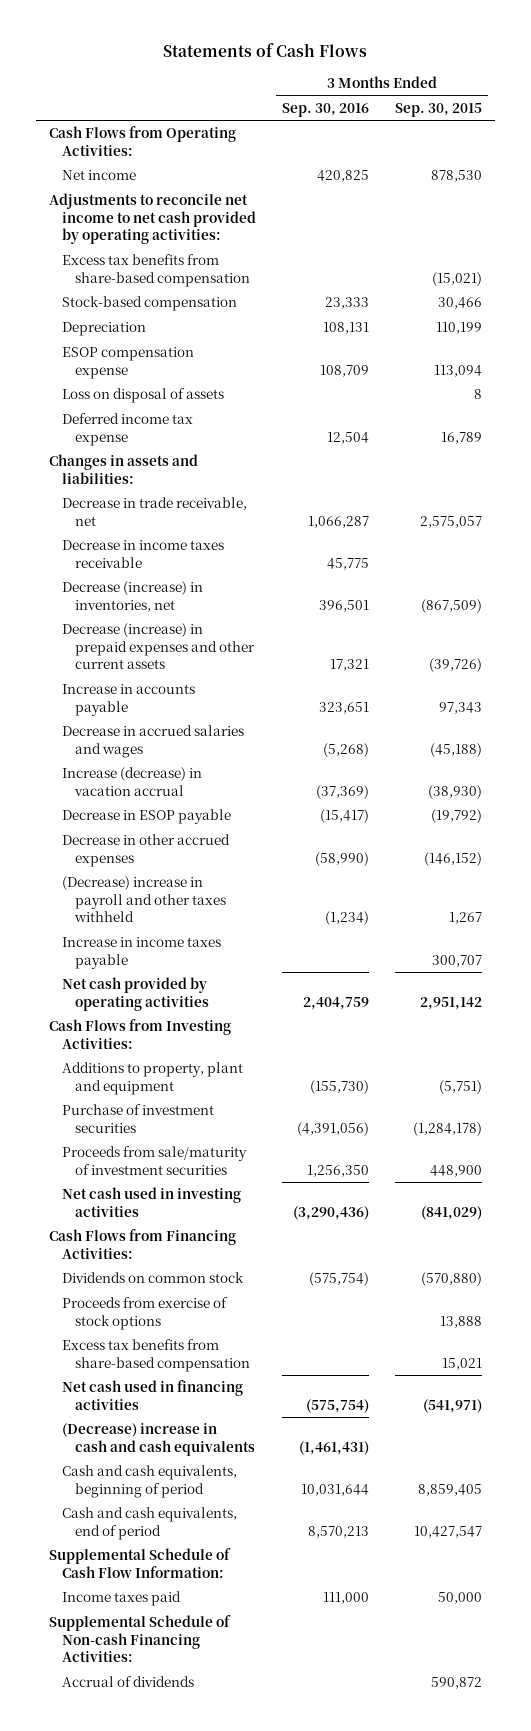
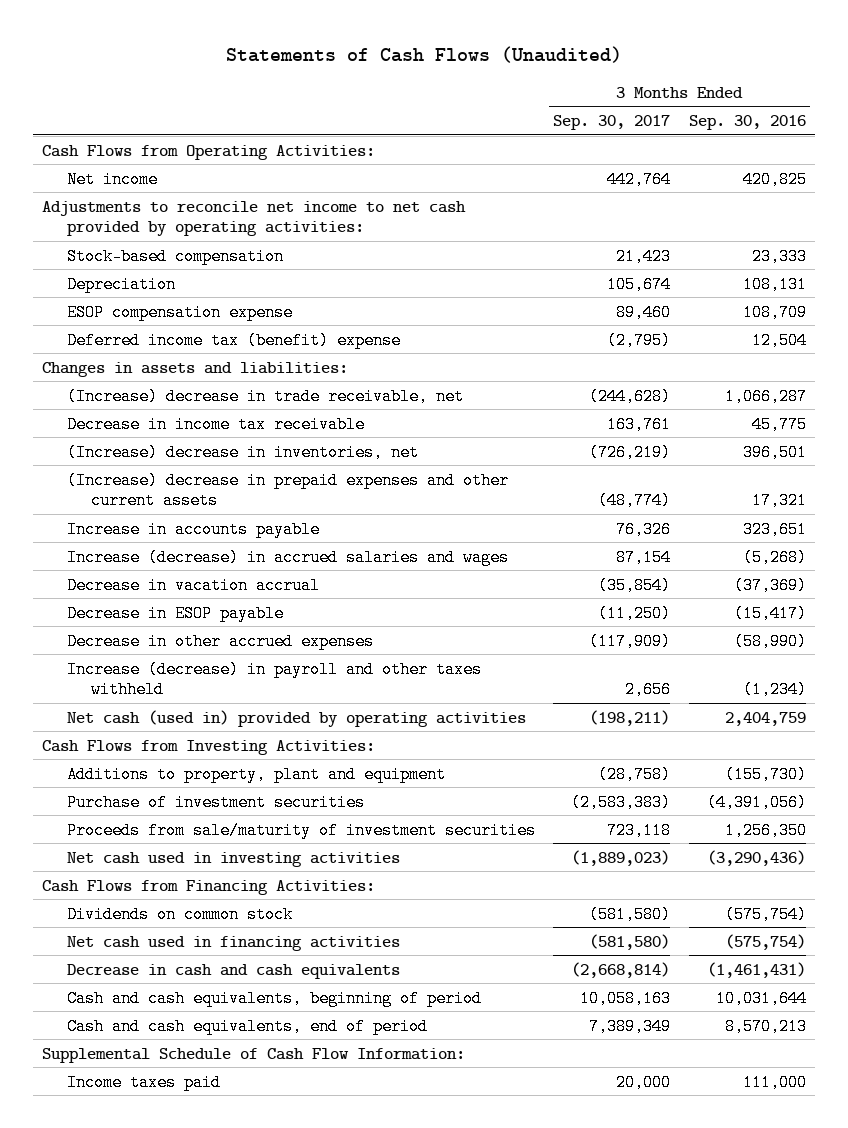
[163,43,368,58] Statements of Cash Flows -> [225,45,622,63] Statements of Cash Flows (Unaudited)
[394,102,482,117] Sep. 30, 2015 -> none
none -> [553,114,671,130] Sep. 30, 2017
[62,254,251,287] Excess tax benefits from share-based compensation -> none
[62,388,225,404] Loss on disposal of assets -> none
[62,413,194,446] Deferred income tax expense -> [66,331,401,349] Deferred income tax (benefit) expense
[62,497,248,526] Decrease in trade receivable, net -> [66,387,464,405] (Increase) decrease in trade receivable, net
[62,540,225,568] Decrease in income taxes receivable -> [66,415,365,433] Decrease in income tax receivable
[62,581,204,612] Decrease (increase) in inventories, net -> [66,443,419,461] (Increase) decrease in inventories, net
[62,623,256,670] Decrease (increase) in prepaid expenses and other current assets -> [66,471,509,510] (Increase) decrease in prepaid expenses and other current assets
[62,725,245,758] Decrease in accrued salaries and wages -> [66,548,509,566] Increase (decrease) in accrued salaries and wages
[62,767,203,796] Increase (decrease) in vacation accrual -> [66,576,320,594] Decrease in vacation accrual
[62,937,222,969] Increase in income taxes payable -> none
[62,876,227,923] (Decrease) increase in payroll and other taxes withheld -> [66,660,482,699] Increase (decrease) in payroll and other taxes withheld
[62,977,210,1011] Net cash provided by operating activities -> [66,709,526,727] Net cash (used in) provided by operating activities
[62,1297,229,1330] Proceeds from exercise of stock options -> none
[62,1339,251,1372] Excess tax benefits from share-based compensation -> none
[62,1423,256,1456] (Decrease) increase in cash and cash equivalents -> [66,963,400,979] Decrease in cash and cash equivalents
[48,1615,231,1663] Supplemental Schedule of Non-cash Financing Activities: -> none
[62,1676,195,1688] Accrual of dividends -> none

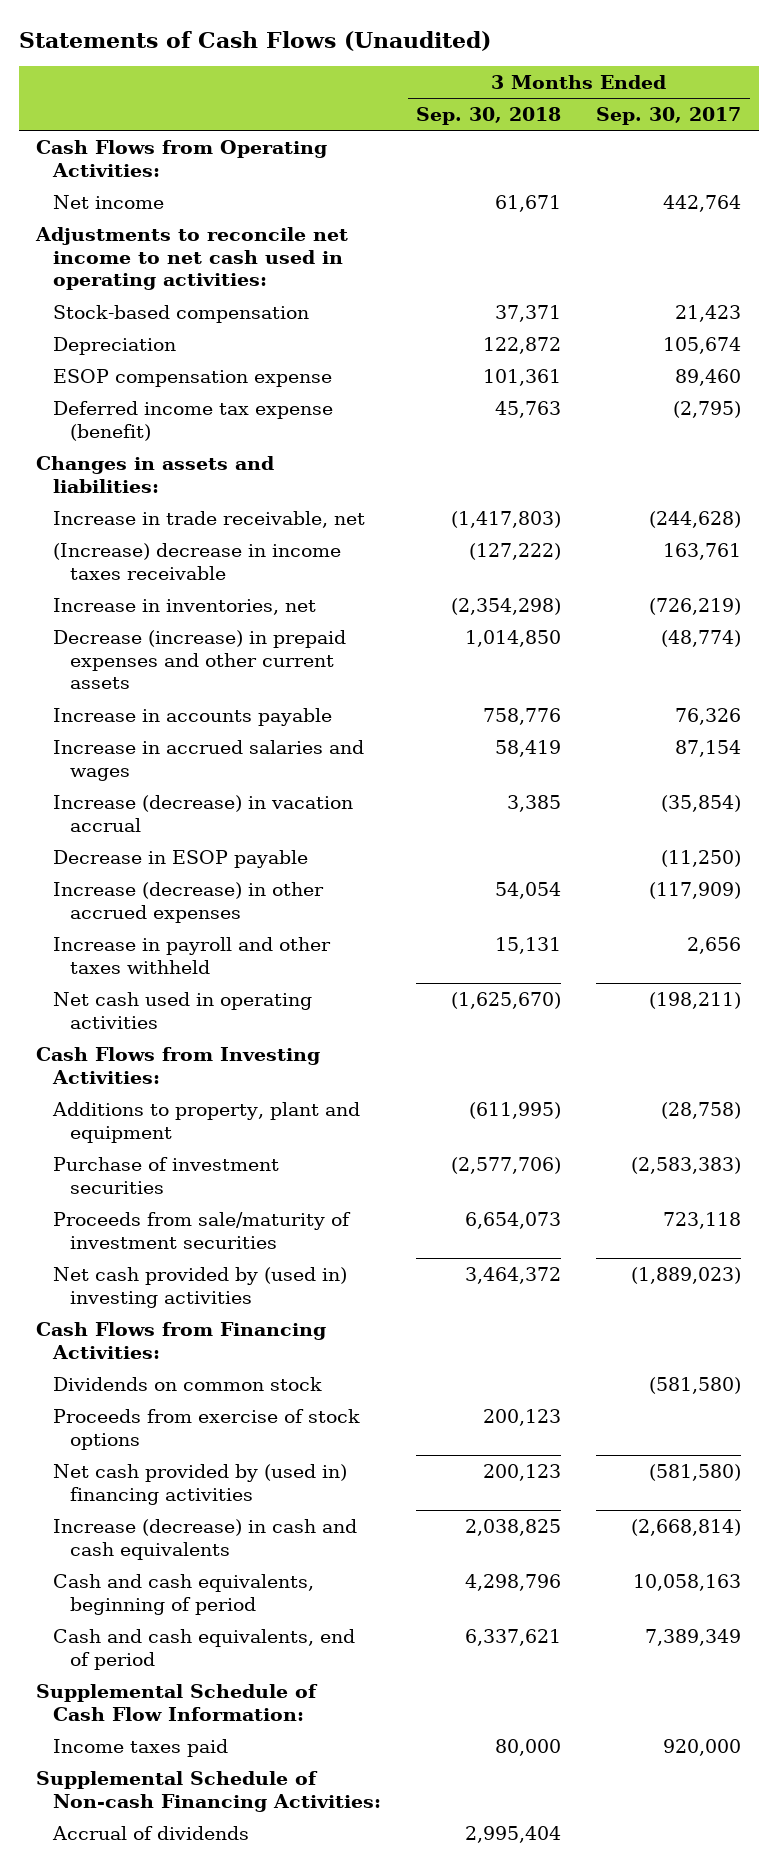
[688,114,806,130] Sep. 30, 2016 -> none
none -> [416,106,562,125] Sep. 30, 2018
[42,200,467,237] Adjustments to reconcile net income to net cash provided by operating activities: -> [35,226,349,291] Adjustments to reconcile net income to net cash used in operating activities:
[66,331,401,349] Deferred income tax (benefit) expense -> [53,400,334,441] Deferred income tax expense (benefit)
[66,387,464,405] (Increase) decrease in trade receivable, net -> [53,510,366,528] Increase in trade receivable, net
[66,415,365,433] Decrease in income tax receivable -> [53,542,342,580] (Increase) decrease in income taxes receivable
[66,443,419,461] (Increase) decrease in inventories, net -> [53,597,317,615] Increase in inventories, net
[66,471,509,510] (Increase) decrease in prepaid expenses and other current assets -> [53,629,347,690] Decrease (increase) in prepaid expenses and other current assets
[66,548,509,566] Increase (decrease) in accrued salaries and wages -> [53,739,365,781] Increase in accrued salaries and wages
[66,576,320,594] Decrease in vacation accrual -> [53,794,354,832] Increase (decrease) in vacation accrual
[66,632,374,650] Decrease in other accrued expenses -> [53,881,325,923] Increase (decrease) in other accrued expenses
[66,660,482,699] Increase (decrease) in payroll and other taxes withheld -> [53,936,332,974] Increase in payroll and other taxes withheld
[66,709,526,727] Net cash (used in) provided by operating activities -> [53,991,313,1029] Net cash used in operating activities
[66,851,400,867] Net cash used in investing activities -> [53,1266,348,1308] Net cash provided by (used in) investing activities
none -> [53,1408,361,1450] Proceeds from exercise of stock options
[66,935,400,951] Net cash used in financing activities -> [53,1463,348,1505] Net cash provided by (used in) financing activities
[66,963,400,979] Decrease in cash and cash equivalents -> [53,1518,358,1560] Increase (decrease) in cash and cash equivalents
[616,1073,672,1091] 20,000 -> [663,1738,742,1756] 920,000
none -> [36,1770,382,1812] Supplemental Schedule of Non-cash Financing Activities:
none -> [52,1825,250,1840] Accrual of dividends

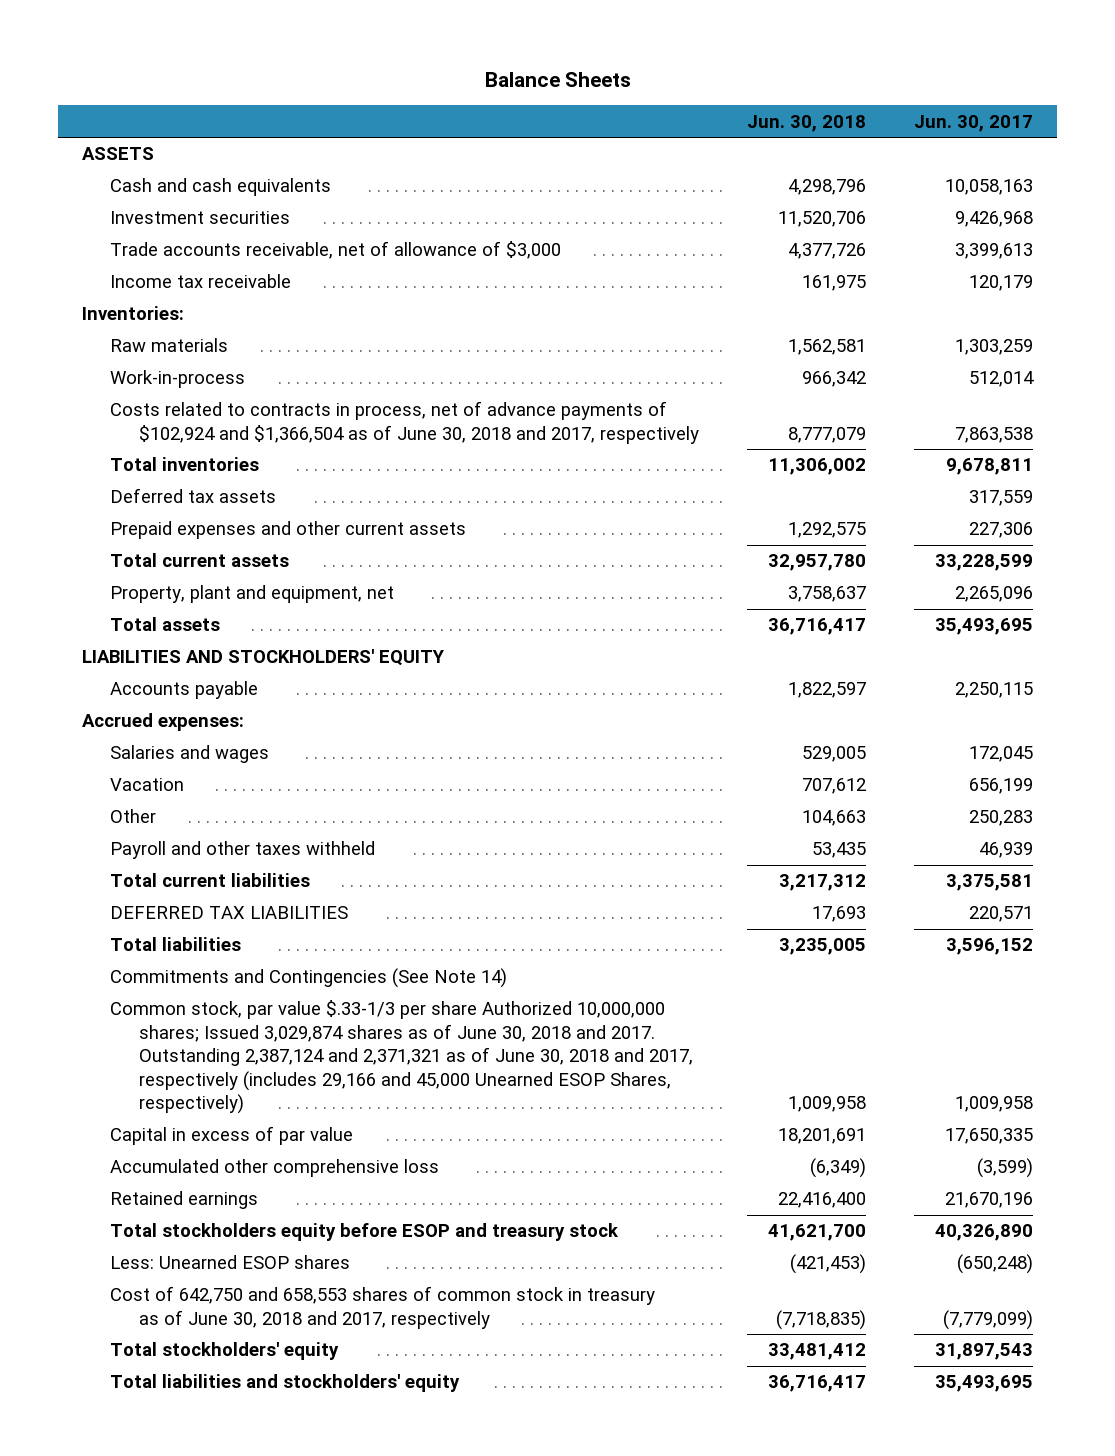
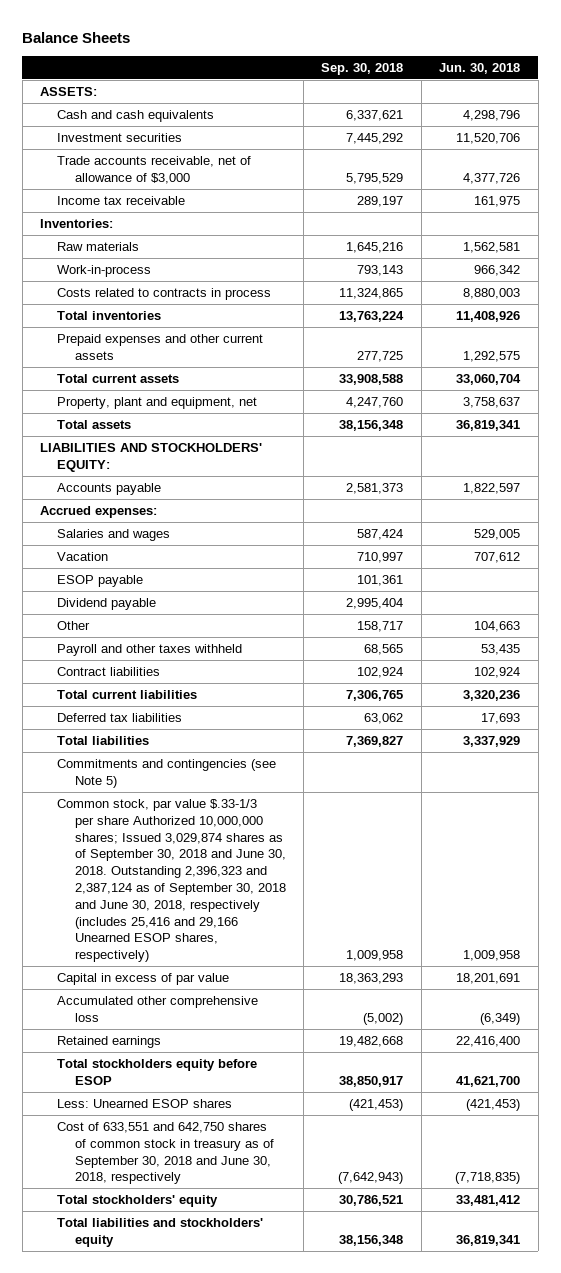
[914,114,1034,132] Jun. 30, 2017 -> none
none -> [321,62,404,75] Sep. 30, 2018
[82,147,155,161] ASSETS -> [40,86,98,96] ASSETS:
[110,488,277,504] Deferred tax assets -> none
[110,401,699,444] Costs related to contracts in process, net of advance payments of $102,924 and $1,366,504 as of June 30, 2018 and 2017, respectively -> [57,287,272,300] Costs related to contracts in process
[787,426,866,443] 8,777,079 -> [463,287,521,299] 8,880,003
[767,458,866,476] 11,306,002 -> [456,310,521,322] 11,408,926
[767,554,866,572] 32,957,780 -> [456,373,522,385] 33,060,704
[767,618,866,636] 36,716,417 -> [456,419,521,431] 36,819,341
[82,649,445,667] LIABILITIES AND STOCKHOLDERS' EQUITY -> [40,442,263,472] LIABILITIES AND STOCKHOLDERS' EQUITY:
none -> [57,574,144,587] ESOP payable
none -> [57,597,157,610] Dividend payable
none -> [57,666,161,676] Contract liabilities
[778,874,866,892] 3,217,312 -> [463,689,521,701] 3,320,236
[110,906,349,920] DEFERRED TAX LIABILITIES -> [57,712,183,722] Deferred tax liabilities
[778,938,866,956] 3,235,005 -> [463,735,521,747] 3,337,929
[110,968,508,989] Commitments and Contingencies (See Note 14) -> [57,758,277,788] Commitments and contingencies (see Note 5)
[110,1000,693,1115] Common stock, par value $.33-1/3 per share Authorized 10,000,000 shares; Issued 3,029,874 shares as of June 30, 2018 and 2017. Outstanding 2,387,124 and 2,371,321 as of June 30, 2018 and 2017, respectively (includes 29,166 and 45,000 Unearned ESOP Shares, respectively) -> [57,798,286,963] Common stock, par value $.33-1/3 per share Authorized 10,000,000 shares; Issued 3,029,874 shares as of September 30, 2018 and June 30, 2018. Outstanding 2,396,323 and 2,387,124 as of September 30, 2018 and June 30, 2018, respectively (includes 25,416 and 29,166 Unearned ESOP shares, respectively)
[110,1223,620,1242] Total stockholders equity before ESOP and treasury stock -> [57,1058,258,1085] Total stockholders equity before ESOP
[110,1286,656,1329] Cost of 642,750 and 658,553 shares of common stock in treasury as of June 30, 2018 and 2017, respectively -> [57,1121,274,1185] Cost of 633,551 and 642,750 shares of common stock in treasury as of September 30, 2018 and June 30, 2018, respectively
[767,1375,866,1393] 36,716,417 -> [456,1234,521,1246] 36,819,341

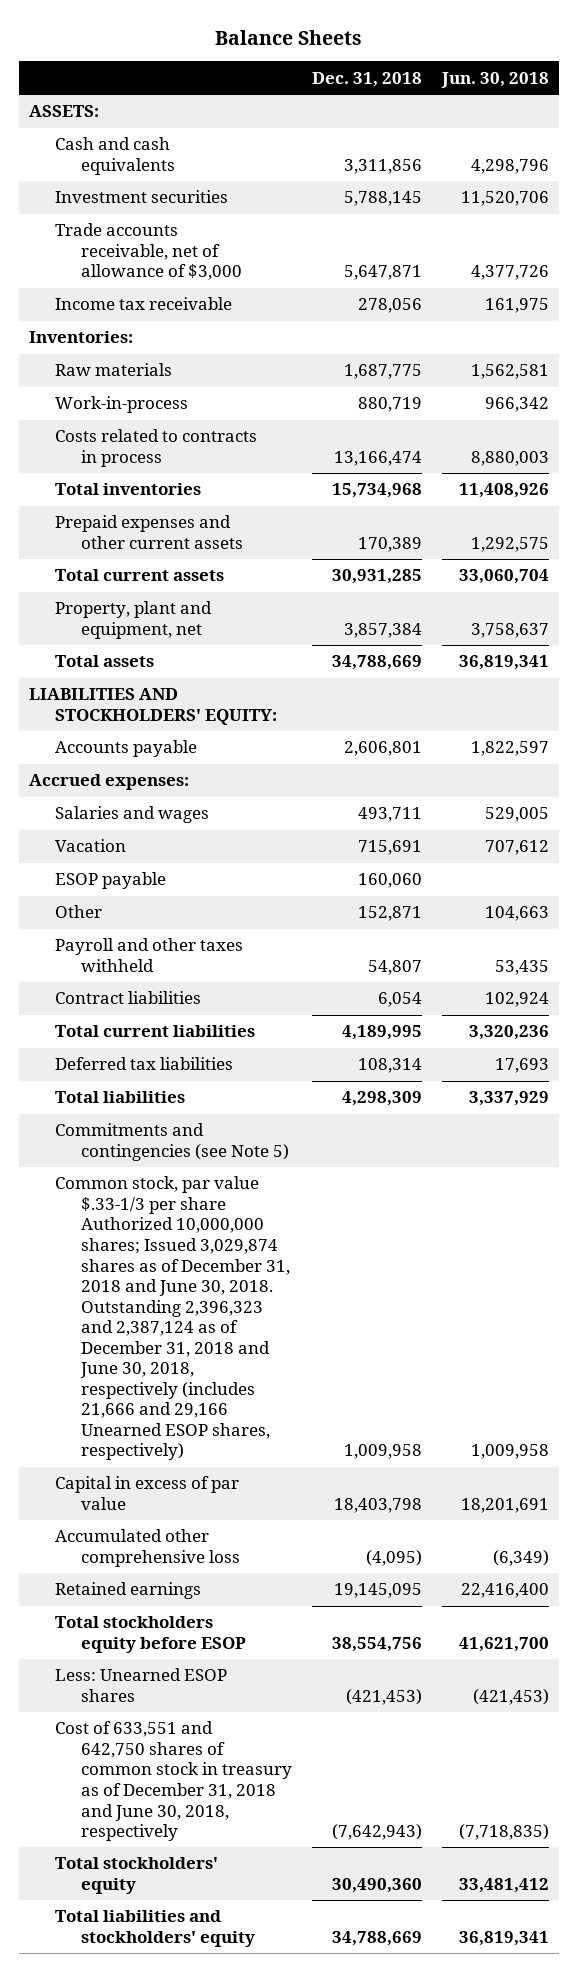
[321,62,404,75] Sep. 30, 2018 -> none
none -> [311,71,422,87] Dec. 31, 2018
[57,597,157,610] Dividend payable -> none
[57,798,286,963] Common stock, par value $.33-1/3 per share Authorized 10,000,000 shares; Issued 3,029,874 shares as of September 30, 2018 and June 30, 2018. Outstanding 2,396,323 and 2,387,124 as of September 30, 2018 and June 30, 2018, respectively (includes 25,416 and 29,166 Unearned ESOP shares, respectively) -> [54,1176,290,1461] Common stock, par value $.33-1/3 per share Authorized 10,000,000 shares; Issued 3,029,874 shares as of December 31, 2018 and June 30, 2018. Outstanding 2,396,323 and 2,387,124 as of December 31, 2018 and June 30, 2018, respectively (includes 21,666 and 29,166 Unearned ESOP shares, respectively)
[57,1121,274,1185] Cost of 633,551 and 642,750 shares of common stock in treasury as of September 30, 2018 and June 30, 2018, respectively -> [54,1721,292,1842] Cost of 633,551 and 642,750 shares of common stock in treasury as of December 31, 2018 and June 30, 2018, respectively

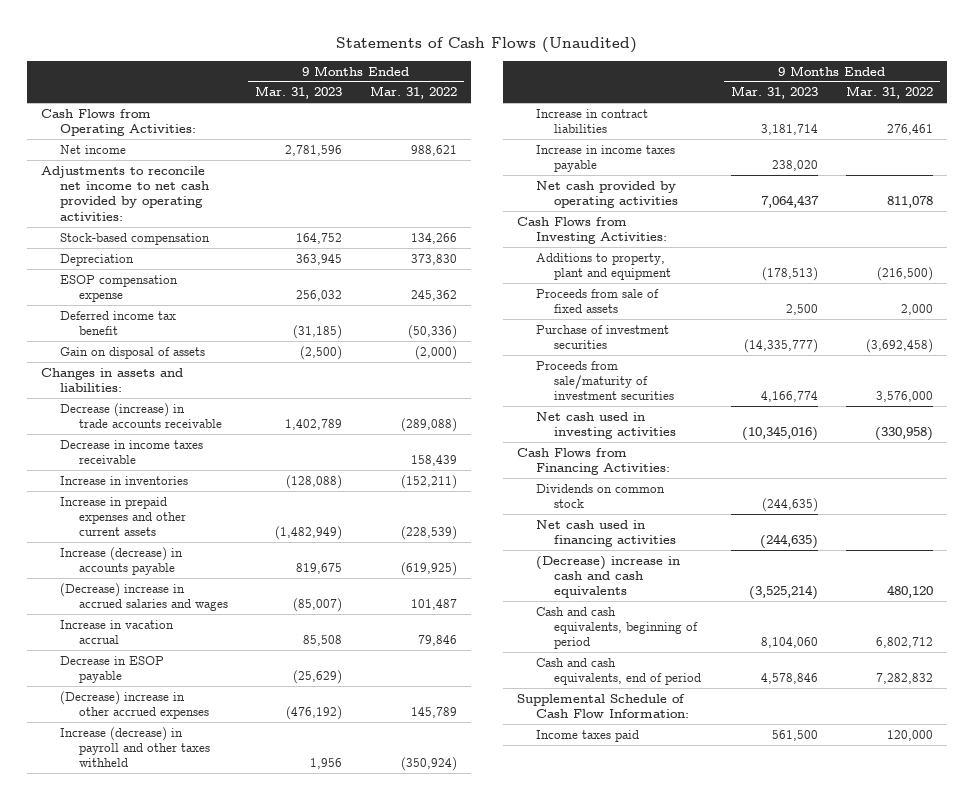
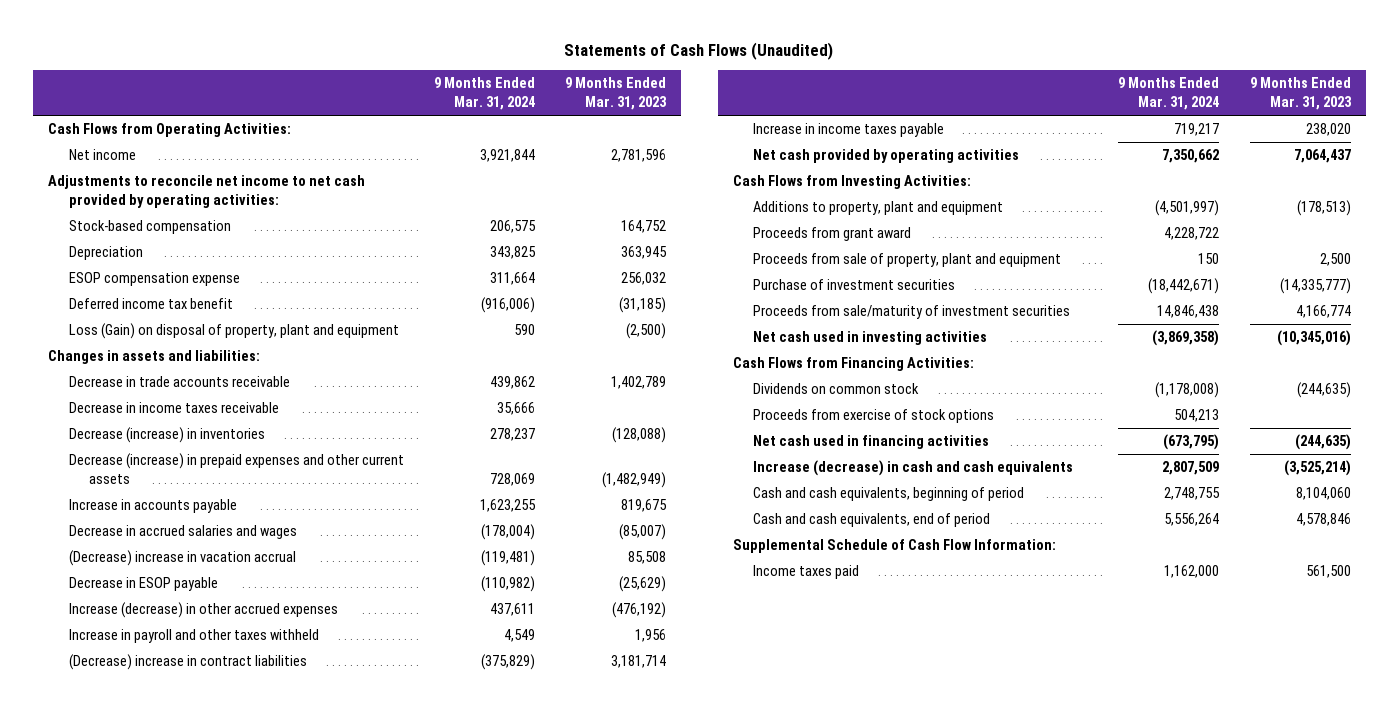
[370,86,458,100] Mar. 31, 2022 -> none
none -> [433,77,535,111] 9 Months Ended Mar. 31, 2024
[59,346,205,359] Gain on disposal of assets -> none
none -> [68,323,399,340] Loss (Gain) on disposal of property, plant and equipment
[59,402,222,429] Decrease (increase) in trade accounts receivable -> [68,376,290,388] Decrease in trade accounts receivable
[59,475,188,485] Increase in inventories -> [68,427,265,444] Decrease (increase) in inventories
[59,496,186,537] Increase in prepaid expenses and other current assets -> [68,453,404,485] Decrease (increase) in prepaid expenses and other current assets
[59,546,183,576] Increase (decrease) in accounts payable -> [68,499,237,514] Increase in accounts payable
[59,582,228,612] (Decrease) increase in accrued salaries and wages -> [68,525,297,540] Decrease in accrued salaries and wages
[59,619,174,645] Increase in vacation accrual -> [68,550,296,567] (Decrease) increase in vacation accrual
[59,690,209,720] (Decrease) increase in other accrued expenses -> [68,602,338,619] Increase (decrease) in other accrued expenses
[59,726,210,768] Increase (decrease) in payroll and other taxes withheld -> [68,629,319,644] Increase in payroll and other taxes withheld
[535,108,648,134] Increase in contract liabilities -> [68,654,307,671] (Decrease) increase in contract liabilities
[535,288,659,314] Proceeds from sale of fixed assets -> none
none -> [753,227,912,242] Proceeds from grant award
none -> [753,253,1062,268] Proceeds from sale of property, plant and equipment
none -> [753,409,995,424] Proceeds from exercise of stock options
[535,555,680,599] (Decrease) increase in cash and cash equivalents -> [753,460,1074,477] Increase (decrease) in cash and cash equivalents

